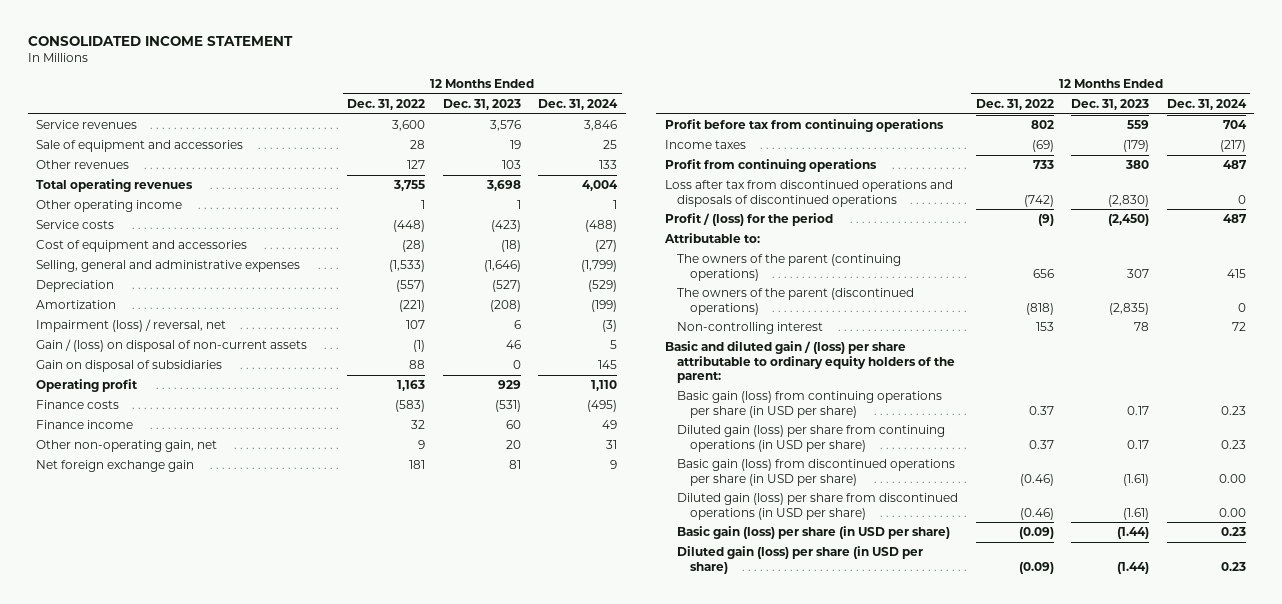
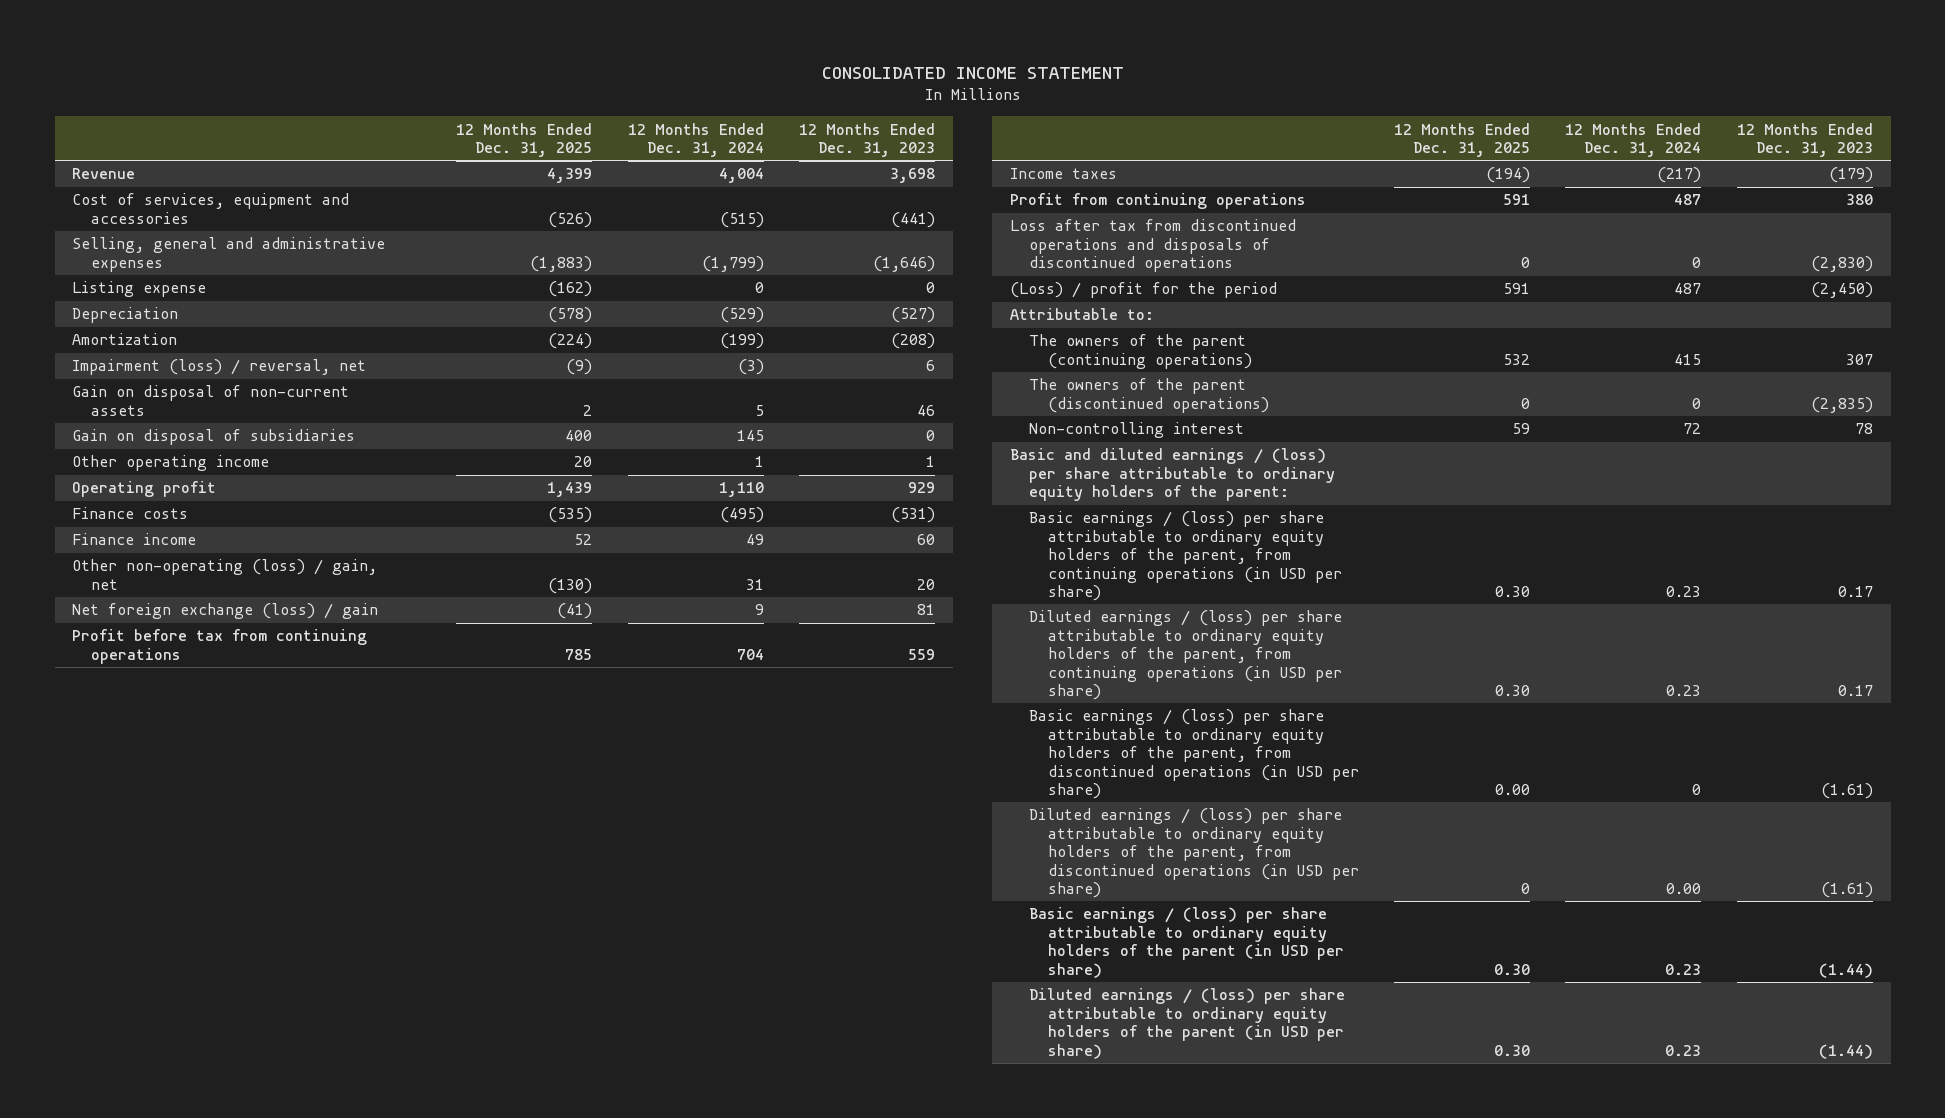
[347,98,426,110] Dec. 31, 2022 -> none
none -> [456,122,593,157] 12 Months Ended Dec. 31, 2025
[36,120,138,130] Service revenues -> none
[36,140,244,153] Sale of equipment and accessories -> none
[36,160,130,170] Other revenues -> none
[36,220,115,230] Service costs -> none
[36,179,194,193] Total operating revenues -> [72,168,136,180] Revenue
[36,240,248,253] Cost of equipment and accessories -> [72,193,350,224] Cost of services, equipment and accessories
[500,240,521,253] (18) -> [891,211,936,228] (441)
[595,240,618,253] (27) -> [719,211,764,228] (515)
none -> [72,281,207,298] Listing expense
[36,339,308,353] Gain / (loss) on disposal of non-current assets -> [72,385,350,416] Gain on disposal of non-current assets
[36,200,183,213] Other operating income -> [72,455,270,472] Other operating income
[36,440,218,453] Other non-operating gain, net -> [72,559,378,590] Other non-operating (loss) / gain, net
[36,460,195,473] Net foreign exchange gain -> [72,603,379,620] Net foreign exchange (loss) / gain
[664,213,833,227] Profit / (loss) for the period -> [1010,282,1278,299] (Loss) / profit for the period
[664,341,956,383] Basic and diluted gain / (loss) per share attributable to ordinary equity holders of the parent: -> [1010,448,1335,502] Basic and diluted earnings / (loss) per share attributable to ordinary equity holders of the parent:
[677,391,943,418] Basic gain (loss) from continuing operations per share (in USD per share) -> [1028,511,1342,601] Basic earnings / (loss) per share attributable to ordinary equity holders of the parent, from continuing operations (in USD per share)
[677,425,946,452] Diluted gain (loss) per share from continuing operations (in USD per share) -> [1028,610,1342,700] Diluted earnings / (loss) per share attributable to ordinary equity holders of the parent, from continuing operations (in USD per share)
[677,459,956,486] Basic gain (loss) from discontinued operations per share (in USD per share) -> [1028,709,1359,799] Basic earnings / (loss) per share attributable to ordinary equity holders of the parent, from discontinued operations (in USD per share)
[1218,473,1246,483] 0.00 -> [1692,783,1702,795] 0
[677,493,959,520] Diluted gain (loss) per share from discontinued operations (in USD per share) -> [1028,808,1359,898] Diluted earnings / (loss) per share attributable to ordinary equity holders of the parent, from discontinued operations (in USD per share)
[677,526,951,540] Basic gain (loss) per share (in USD per share) -> [1028,907,1344,978] Basic earnings / (loss) per share attributable to ordinary equity holders of the parent (in USD per share)
[677,546,924,574] Diluted gain (loss) per share (in USD per share) -> [1028,988,1345,1059] Diluted earnings / (loss) per share attributable to ordinary equity holders of the parent (in USD per share)

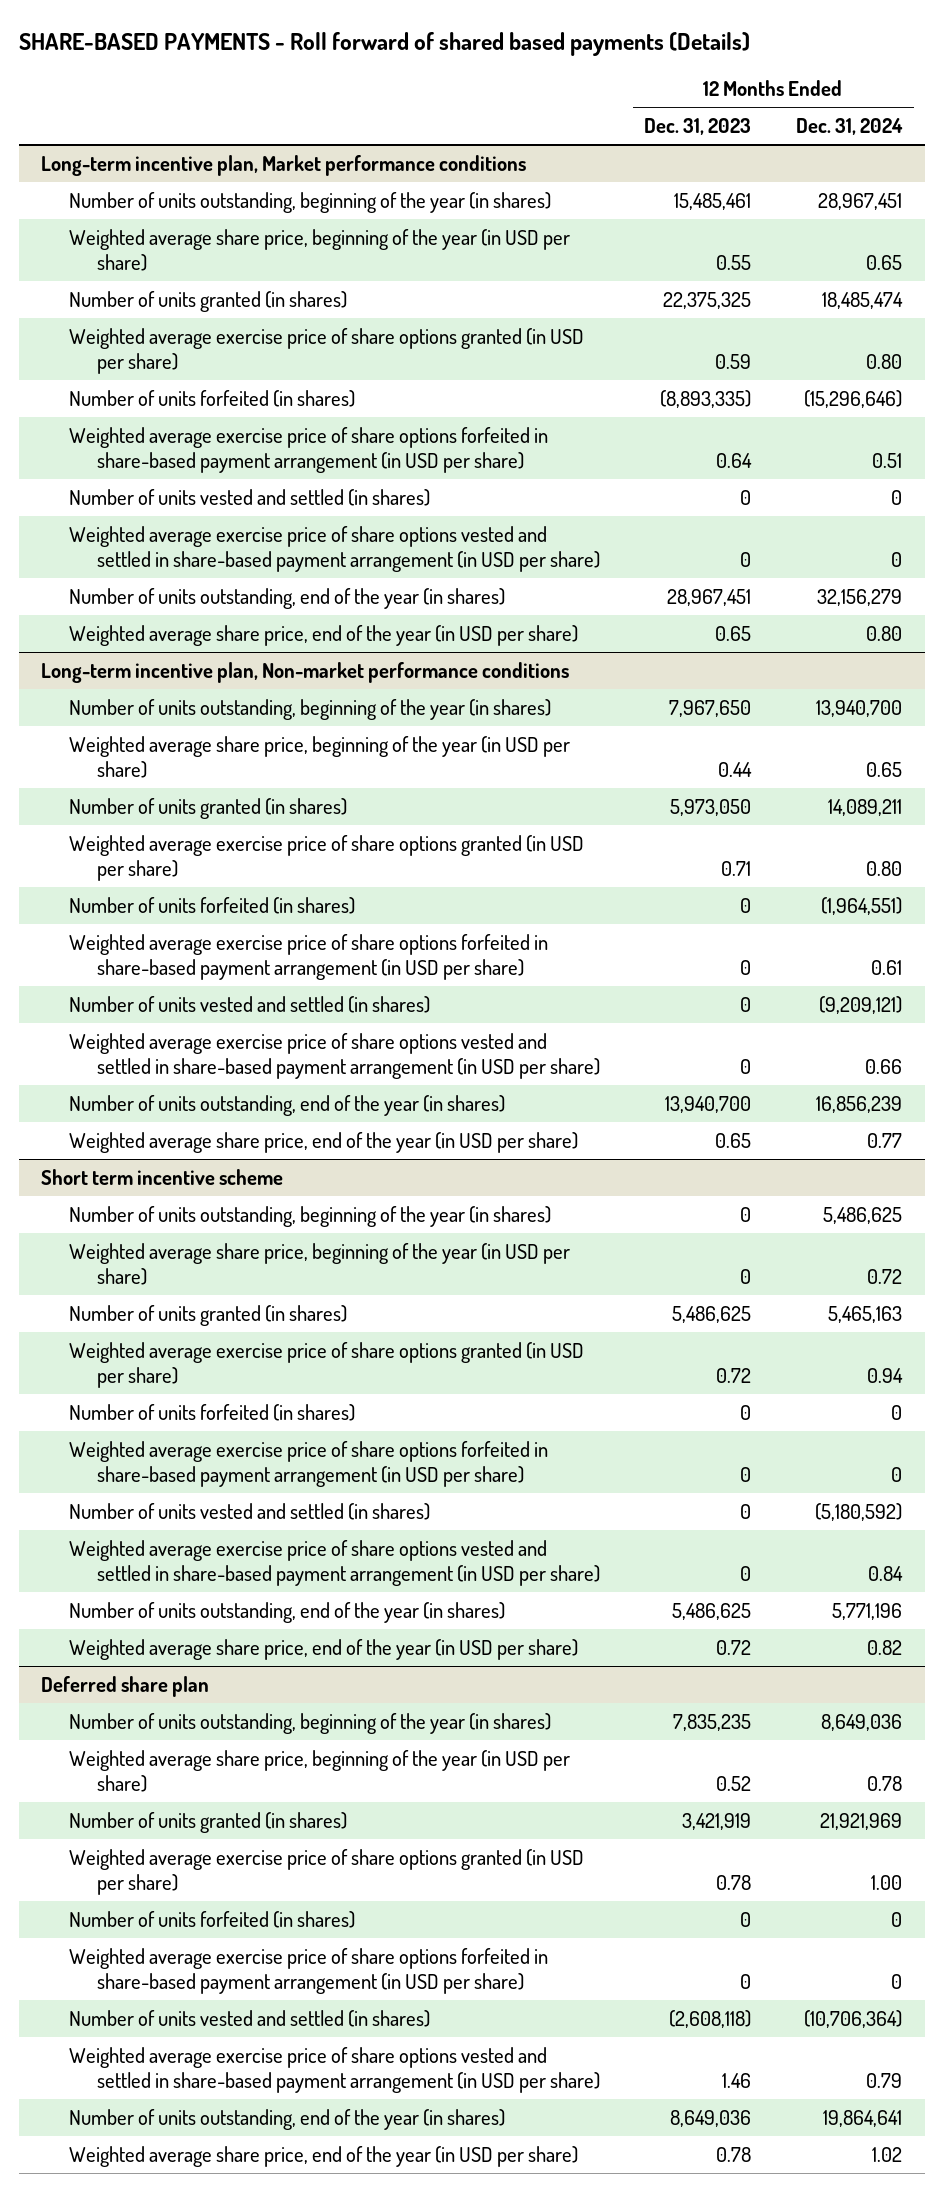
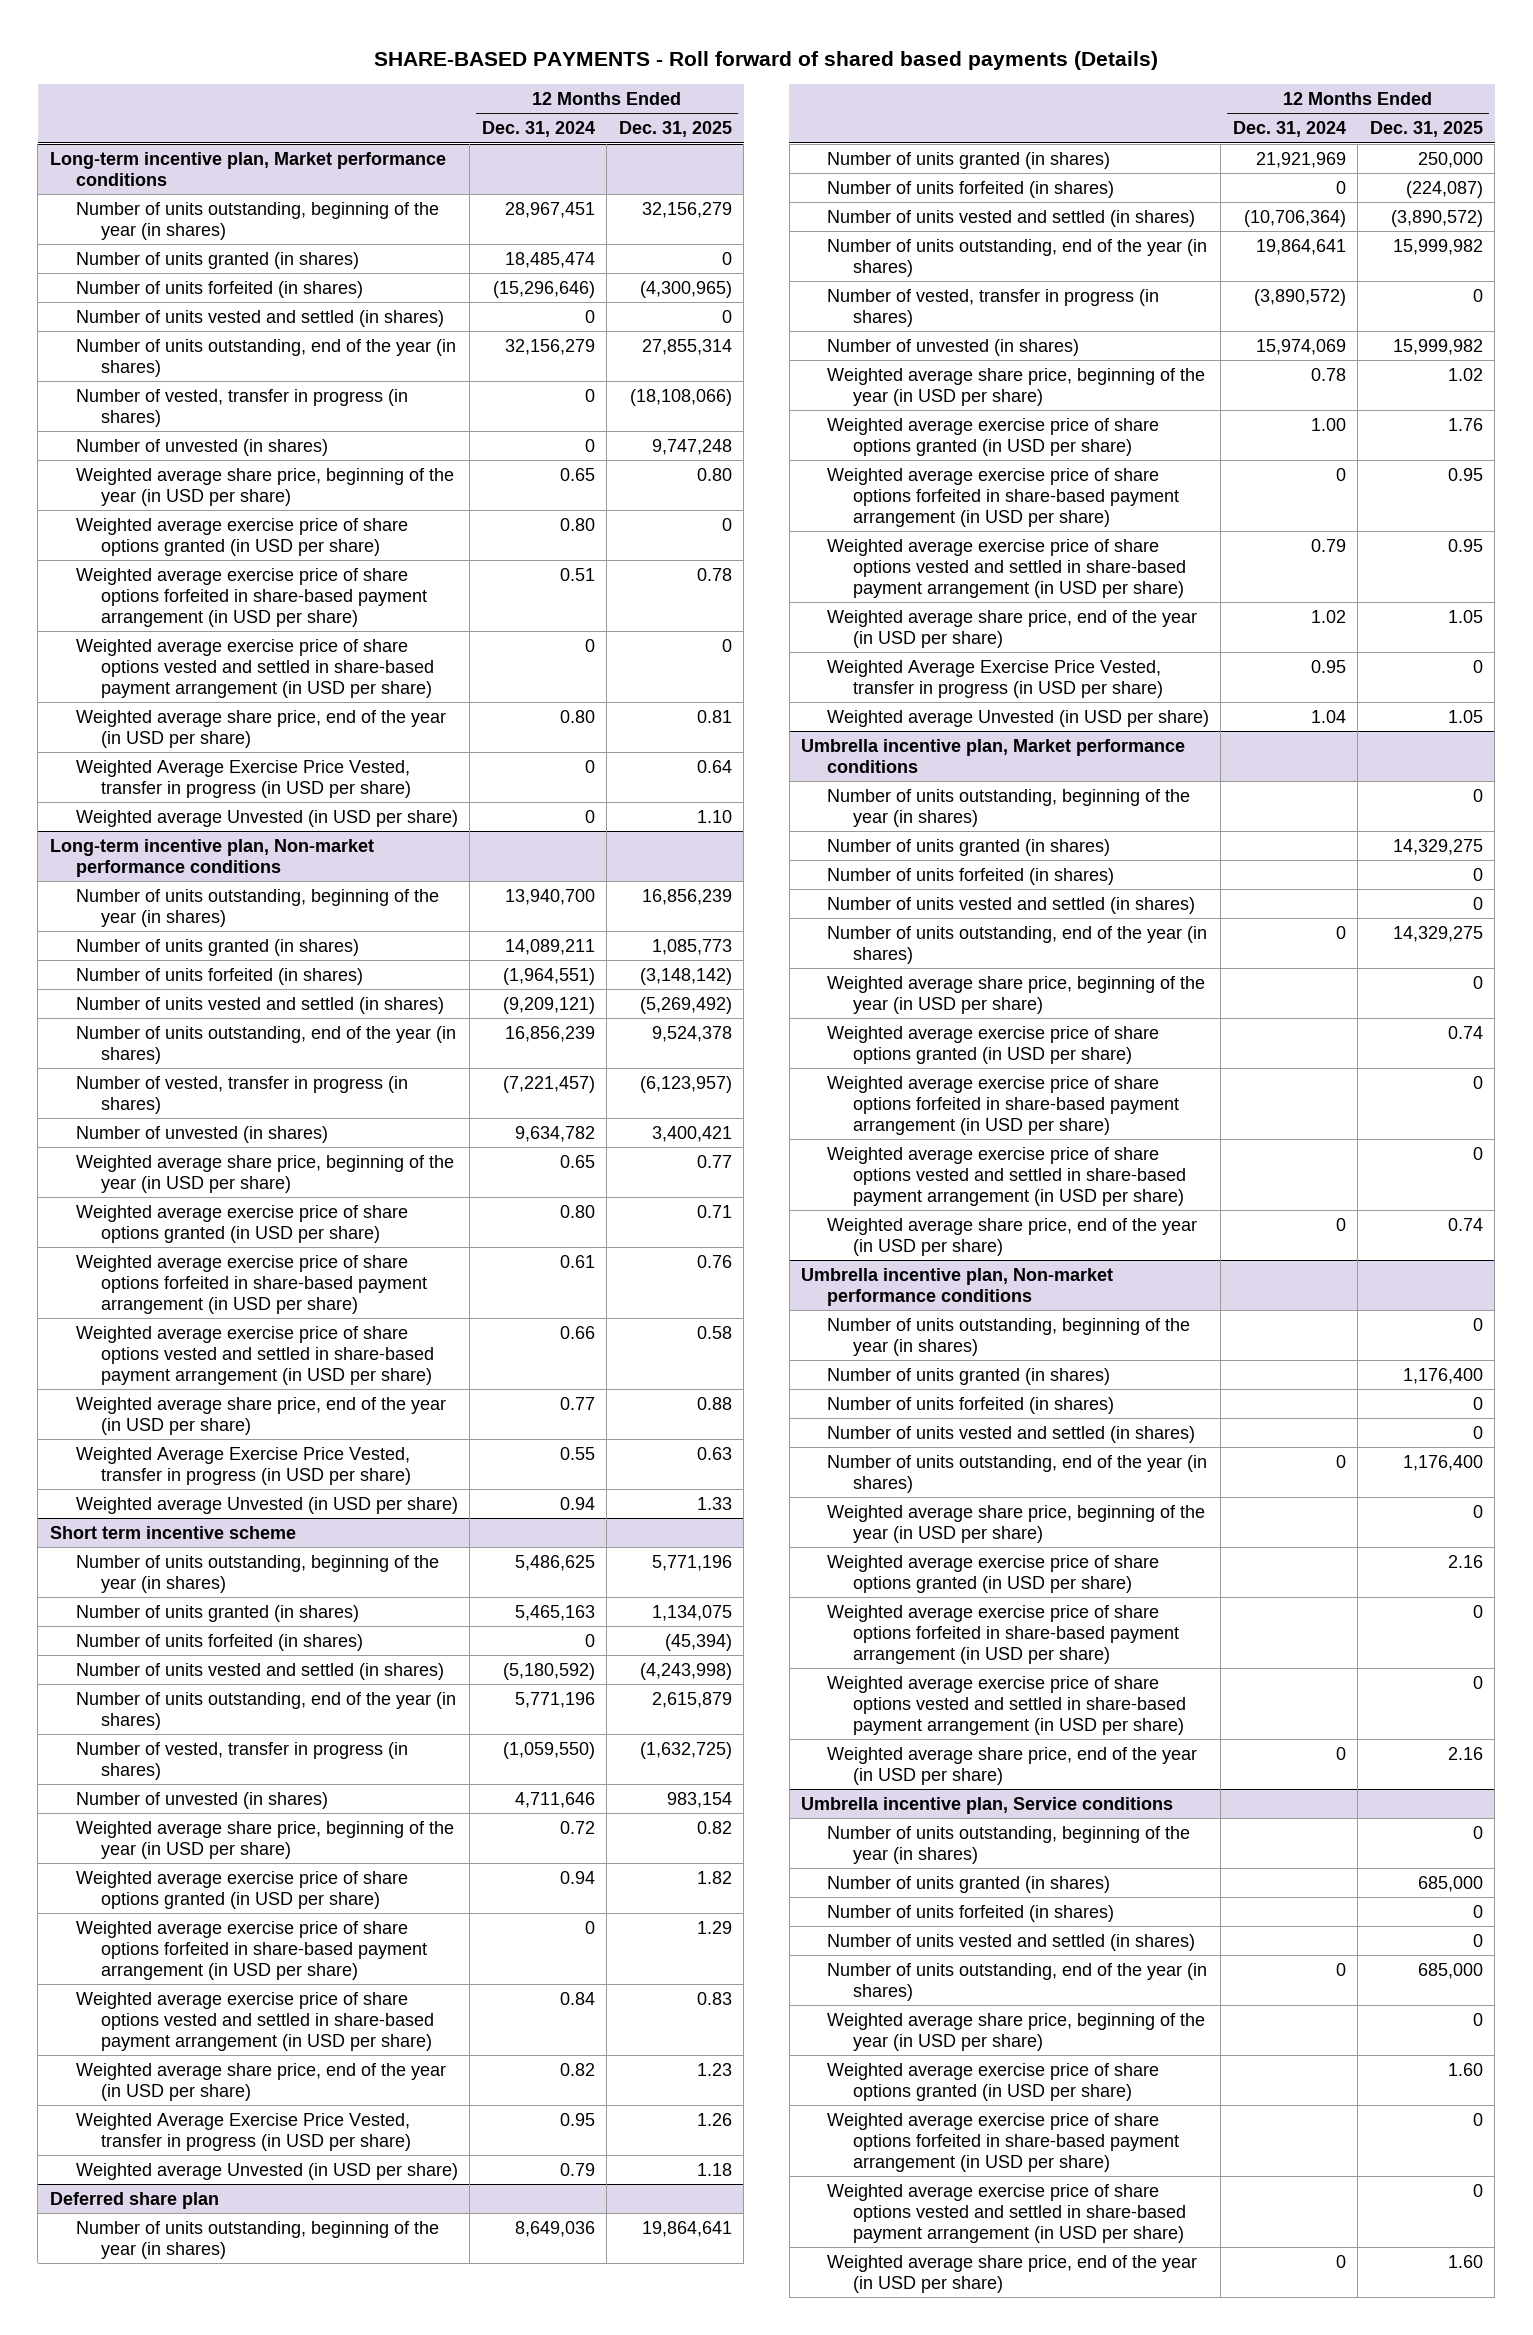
[644,118,752,136] Dec. 31, 2023 -> none
none -> [618,121,732,138] Dec. 31, 2025
none -> [75,388,408,427] Number of vested, transfer in progress (in shares)
none -> [75,438,328,456] Number of unvested (in shares)
[68,228,570,272] Weighted average share price, beginning of the year (in USD per share) -> [75,467,454,506] Weighted average share price, beginning of the year (in USD per share)
[68,327,584,375] Weighted average exercise price of share options granted (in USD per share) -> [75,517,408,556] Weighted average exercise price of share options granted (in USD per share)
[68,426,548,474] Weighted average exercise price of share options forfeited in share-based payment arrangement (in USD per share) -> [75,567,428,627] Weighted average exercise price of share options forfeited in share-based payment arrangement (in USD per share)
[68,525,600,573] Weighted average exercise price of share options vested and settled in share-based payment arrangement (in USD per share) -> [75,638,435,698] Weighted average exercise price of share options vested and settled in share-based payment arrangement (in USD per share)
none -> [75,759,412,798] Weighted Average Exercise Price Vested, transfer in progress (in USD per share)
none -> [75,809,458,827] Weighted average Unvested (in USD per share)
none -> [75,1075,408,1114] Number of vested, transfer in progress (in shares)
none -> [75,1125,328,1143] Number of unvested (in shares)
[68,735,570,779] Weighted average share price, beginning of the year (in USD per share) -> [75,1154,454,1193] Weighted average share price, beginning of the year (in USD per share)
[68,834,584,882] Weighted average exercise price of share options granted (in USD per share) -> [75,1204,408,1243] Weighted average exercise price of share options granted (in USD per share)
[68,933,548,981] Weighted average exercise price of share options forfeited in share-based payment arrangement (in USD per share) -> [75,1254,428,1314] Weighted average exercise price of share options forfeited in share-based payment arrangement (in USD per share)
[68,1032,600,1080] Weighted average exercise price of share options vested and settled in share-based payment arrangement (in USD per share) -> [75,1325,435,1385] Weighted average exercise price of share options vested and settled in share-based payment arrangement (in USD per share)
none -> [75,1446,412,1485] Weighted Average Exercise Price Vested, transfer in progress (in USD per share)
none -> [75,1496,458,1514] Weighted average Unvested (in USD per share)
none -> [75,1741,408,1780] Number of vested, transfer in progress (in shares)
none -> [75,1791,328,1809] Number of unvested (in shares)
[68,1242,570,1286] Weighted average share price, beginning of the year (in USD per share) -> [75,1820,454,1859] Weighted average share price, beginning of the year (in USD per share)
[68,1341,584,1389] Weighted average exercise price of share options granted (in USD per share) -> [75,1870,408,1909] Weighted average exercise price of share options granted (in USD per share)
[68,1440,548,1488] Weighted average exercise price of share options forfeited in share-based payment arrangement (in USD per share) -> [75,1920,428,1980] Weighted average exercise price of share options forfeited in share-based payment arrangement (in USD per share)
[68,1539,600,1587] Weighted average exercise price of share options vested and settled in share-based payment arrangement (in USD per share) -> [75,1991,435,2051] Weighted average exercise price of share options vested and settled in share-based payment arrangement (in USD per share)
none -> [75,2112,412,2151] Weighted Average Exercise Price Vested, transfer in progress (in USD per share)
none -> [75,2162,458,2180] Weighted average Unvested (in USD per share)
none -> [826,288,1159,327] Number of vested, transfer in progress (in shares)
none -> [826,338,1079,356] Number of unvested (in shares)
[68,1749,570,1793] Weighted average share price, beginning of the year (in USD per share) -> [826,367,1205,406] Weighted average share price, beginning of the year (in USD per share)
[68,1848,584,1896] Weighted average exercise price of share options granted (in USD per share) -> [826,417,1159,456] Weighted average exercise price of share options granted (in USD per share)
[68,1947,548,1995] Weighted average exercise price of share options forfeited in share-based payment arrangement (in USD per share) -> [826,467,1179,527] Weighted average exercise price of share options forfeited in share-based payment arrangement (in USD per share)
[68,2046,600,2094] Weighted average exercise price of share options vested and settled in share-based payment arrangement (in USD per share) -> [826,538,1186,598] Weighted average exercise price of share options vested and settled in share-based payment arrangement (in USD per share)
none -> [826,659,1163,698] Weighted Average Exercise Price Vested, transfer in progress (in USD per share)
none -> [826,709,1209,727] Weighted average Unvested (in USD per share)
none -> [801,738,1186,773] Umbrella incentive plan, Market performance conditions
none -> [826,788,1190,827] Number of units outstanding, beginning of the year (in shares)
none -> [826,838,1110,856] Number of units granted (in shares)
none -> [826,867,1114,885] Number of units forfeited (in shares)
none -> [826,896,1195,914] Number of units vested and settled (in shares)
none -> [826,925,1207,964] Number of units outstanding, end of the year (in shares)
none -> [826,975,1205,1014] Weighted average share price, beginning of the year (in USD per share)
none -> [826,1025,1159,1064] Weighted average exercise price of share options granted (in USD per share)
none -> [826,1075,1179,1135] Weighted average exercise price of share options forfeited in share-based payment arrangement (in USD per share)
none -> [826,1146,1186,1206] Weighted average exercise price of share options vested and settled in share-based payment arrangement (in USD per share)
none -> [826,1217,1197,1256] Weighted average share price, end of the year (in USD per share)
none -> [801,1267,1114,1306] Umbrella incentive plan, Non-market performance conditions
none -> [826,1317,1190,1356] Number of units outstanding, beginning of the year (in shares)
none -> [826,1367,1110,1385] Number of units granted (in shares)
none -> [826,1396,1114,1414] Number of units forfeited (in shares)
none -> [826,1425,1195,1443] Number of units vested and settled (in shares)
none -> [826,1454,1207,1493] Number of units outstanding, end of the year (in shares)
none -> [826,1504,1205,1543] Weighted average share price, beginning of the year (in USD per share)
none -> [826,1554,1159,1593] Weighted average exercise price of share options granted (in USD per share)
none -> [826,1604,1179,1664] Weighted average exercise price of share options forfeited in share-based payment arrangement (in USD per share)
none -> [826,1675,1186,1735] Weighted average exercise price of share options vested and settled in share-based payment arrangement (in USD per share)
none -> [826,1746,1197,1785] Weighted average share price, end of the year (in USD per share)
none -> [801,1796,1174,1814] Umbrella incentive plan, Service conditions
none -> [826,1825,1190,1864] Number of units outstanding, beginning of the year (in shares)
none -> [826,1875,1110,1893] Number of units granted (in shares)
none -> [826,1904,1114,1922] Number of units forfeited (in shares)
none -> [826,1933,1195,1951] Number of units vested and settled (in shares)
none -> [826,1962,1207,2001] Number of units outstanding, end of the year (in shares)
none -> [826,2012,1205,2051] Weighted average share price, beginning of the year (in USD per share)
none -> [826,2062,1159,2101] Weighted average exercise price of share options granted (in USD per share)
none -> [826,2112,1179,2172] Weighted average exercise price of share options forfeited in share-based payment arrangement (in USD per share)
none -> [826,2183,1186,2243] Weighted average exercise price of share options vested and settled in share-based payment arrangement (in USD per share)
none -> [826,2254,1197,2293] Weighted average share price, end of the year (in USD per share)

